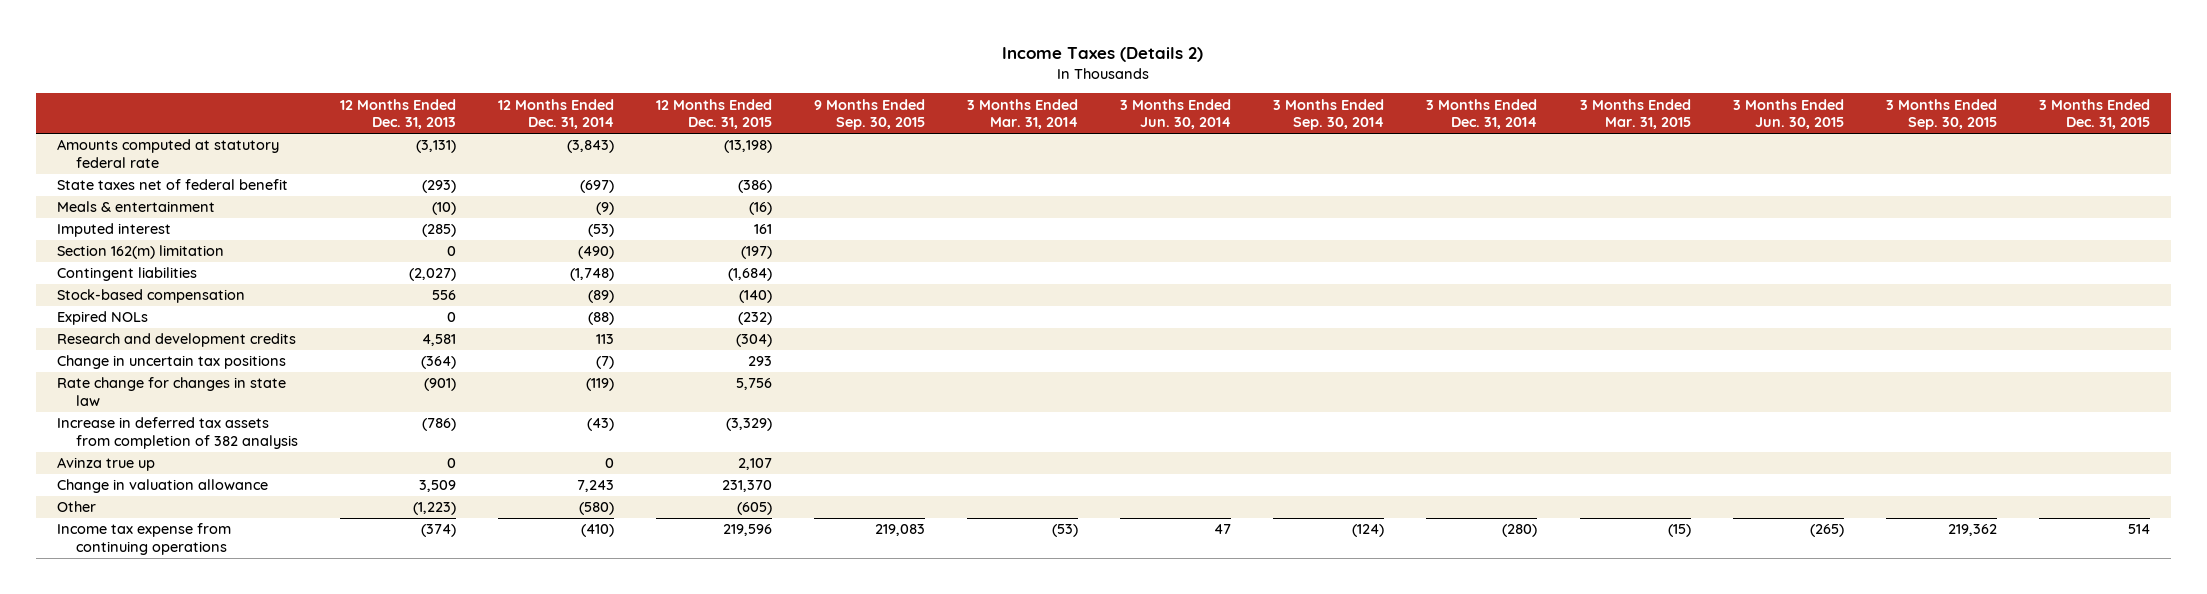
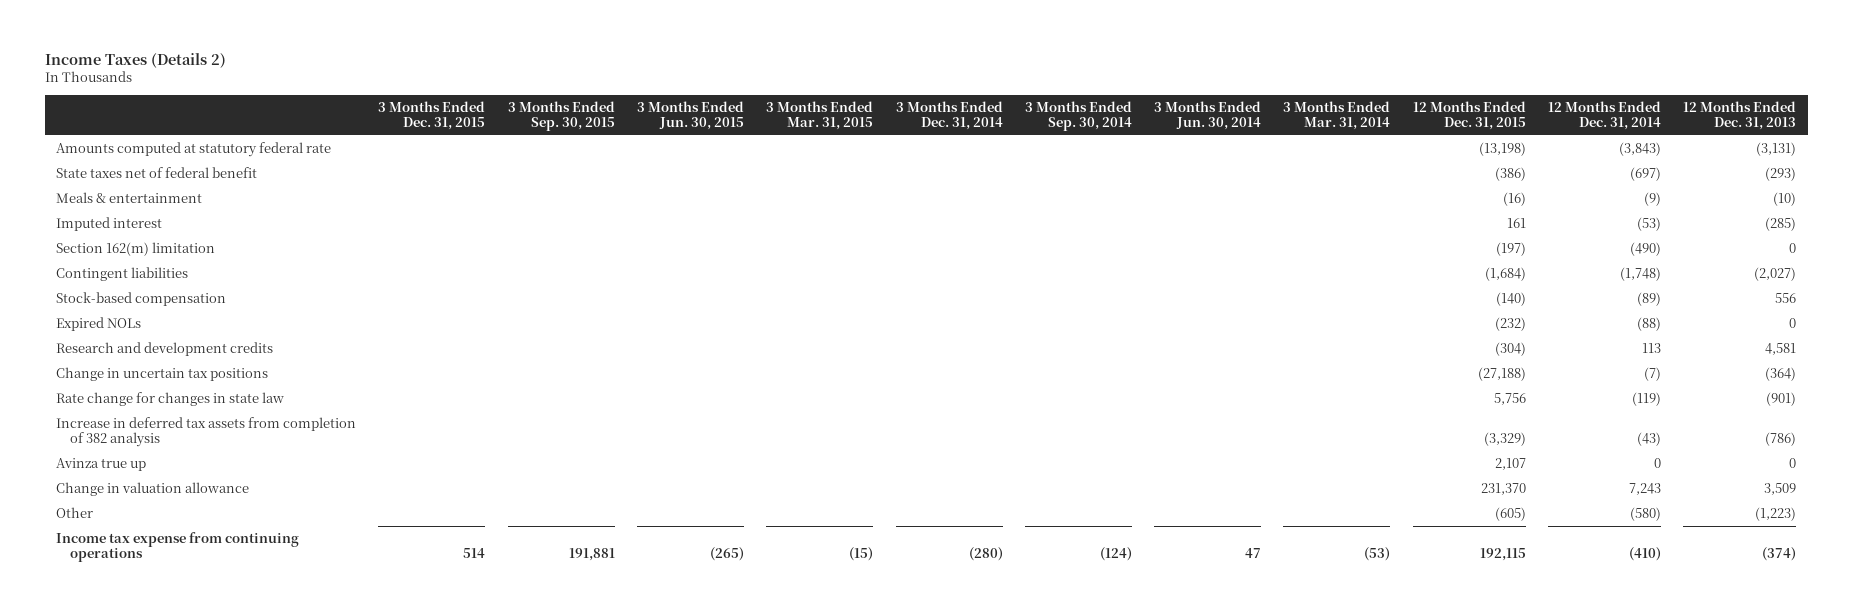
[814,98,926,131] 9 Months Ended Sep. 30, 2015 -> none
[747,356,772,367] 293 -> [1477,367,1526,382] (27,188)
[722,524,772,537] 219,596 -> [1479,548,1526,562] 192,115
[1947,524,1997,537] 219,362 -> [568,548,615,562] 191,881

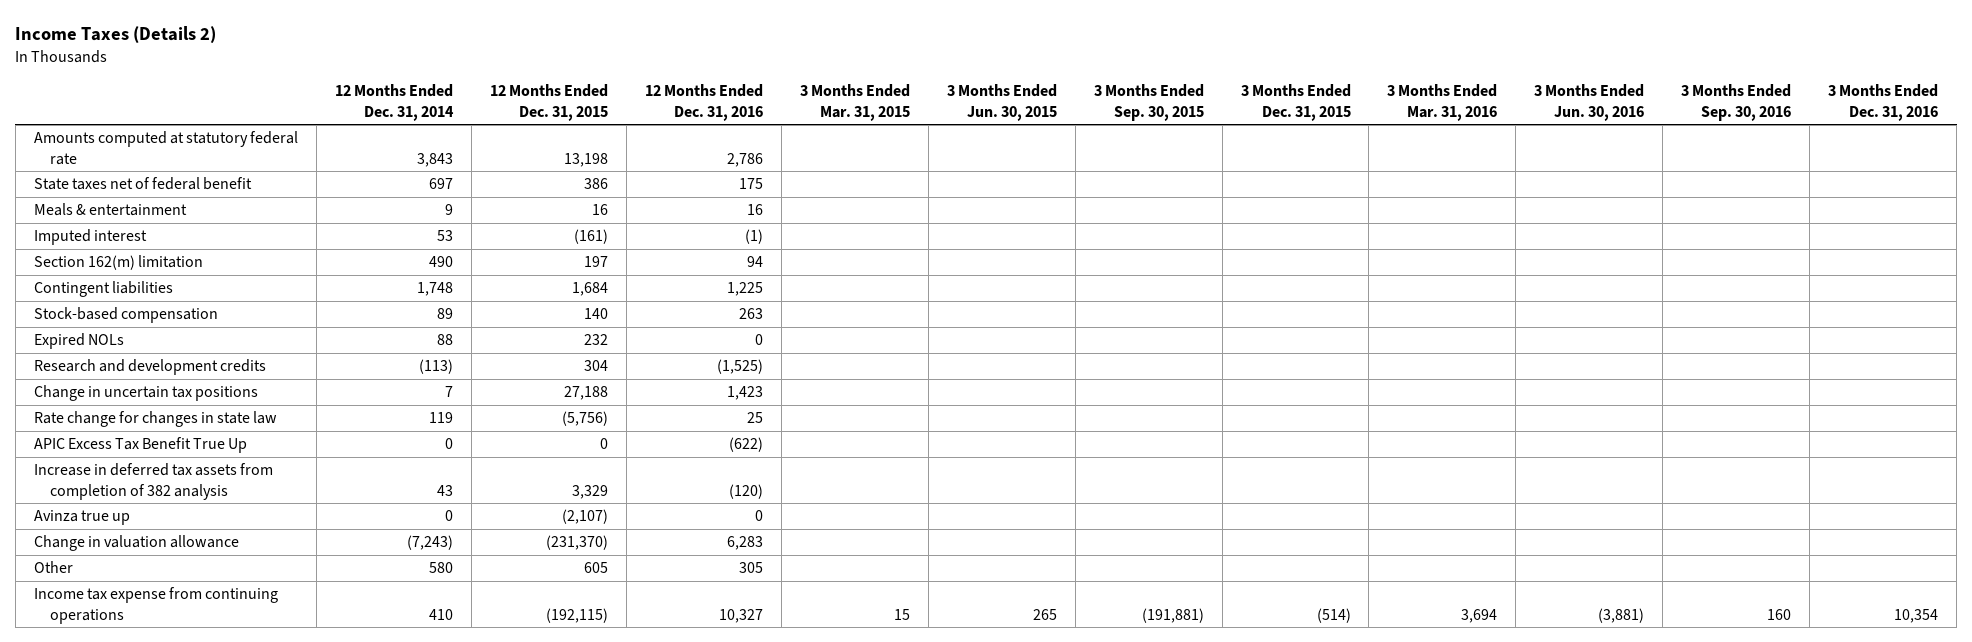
[895,101,1003,130] 3 Months Ended Dec. 31, 2014 -> none
[1024,101,1132,131] 3 Months Ended Sep. 30, 2014 -> none
[1154,101,1262,130] 3 Months Ended Jun. 30, 2014 -> none
[1283,101,1391,130] 3 Months Ended Mar. 31, 2014 -> none
[1683,101,1797,130] 12 Months Ended Dec. 31, 2013 -> none
none -> [644,84,763,121] 12 Months Ended Dec. 31, 2016
none -> [1387,84,1498,121] 3 Months Ended Mar. 31, 2016
none -> [1534,84,1645,121] 3 Months Ended Jun. 30, 2016
none -> [1681,84,1792,121] 3 Months Ended Sep. 30, 2016
none -> [1828,84,1939,121] 3 Months Ended Dec. 31, 2016
[1478,142,1526,157] (13,198) -> [563,152,608,167] 13,198
[1619,142,1662,157] (3,843) -> [416,152,453,167] 3,843
[1494,167,1526,182] (386) -> [583,178,608,190] 386
[1630,167,1662,182] (697) -> [428,178,453,190] 697
[1502,192,1526,207] (16) -> [591,204,608,216] 16
[1644,192,1662,207] (9) -> [444,204,453,216] 9
[1506,218,1526,229] 161 -> [573,229,608,245] (161)
[1637,217,1662,232] (53) -> [436,230,453,242] 53
[1495,242,1526,257] (197) -> [583,256,608,268] 197
[1630,242,1662,257] (490) -> [428,256,453,268] 490
[1484,267,1526,282] (1,684) -> [571,282,608,297] 1,684
[1620,267,1662,282] (1,748) -> [416,282,453,297] 1,748
[1495,292,1526,307] (140) -> [583,308,608,320] 140
[1637,292,1662,307] (89) -> [436,308,453,320] 89
[1494,317,1526,332] (232) -> [583,334,608,346] 232
[1637,317,1662,332] (88) -> [436,334,453,346] 88
[1494,342,1526,357] (304) -> [583,360,608,372] 304
[1642,343,1662,354] 113 -> [418,359,453,375] (113)
[1477,367,1526,382] (27,188) -> [563,386,608,401] 27,188
[1644,367,1662,382] (7) -> [444,386,453,398] 7
[1493,393,1526,406] 5,756 -> [561,411,608,427] (5,756)
[1632,392,1662,407] (119) -> [428,412,453,424] 119
none -> [33,437,247,454] APIC Excess Tax Benefit True Up
[1483,432,1526,447] (3,329) -> [571,484,608,499] 3,329
[1637,432,1662,447] (43) -> [436,484,453,496] 43
[1494,458,1526,471] 2,107 -> [561,509,608,525] (2,107)
[1480,483,1526,496] 231,370 -> [545,535,608,551] (231,370)
[1629,483,1662,496] 7,243 -> [406,535,453,551] (7,243)
[1494,507,1526,522] (605) -> [583,562,608,574] 605
[1630,507,1662,522] (580) -> [428,562,453,574] 580
[463,548,486,559] 514 -> [1316,607,1351,623] (514)
[568,548,615,562] 191,881 -> [1141,607,1204,623] (191,881)
[709,547,744,562] (265) -> [1032,608,1057,620] 265
[849,547,874,562] (15) -> [893,608,910,620] 15
[1479,548,1526,562] 192,115 -> [545,607,608,623] (192,115)
[1629,547,1662,562] (410) -> [428,608,453,620] 410

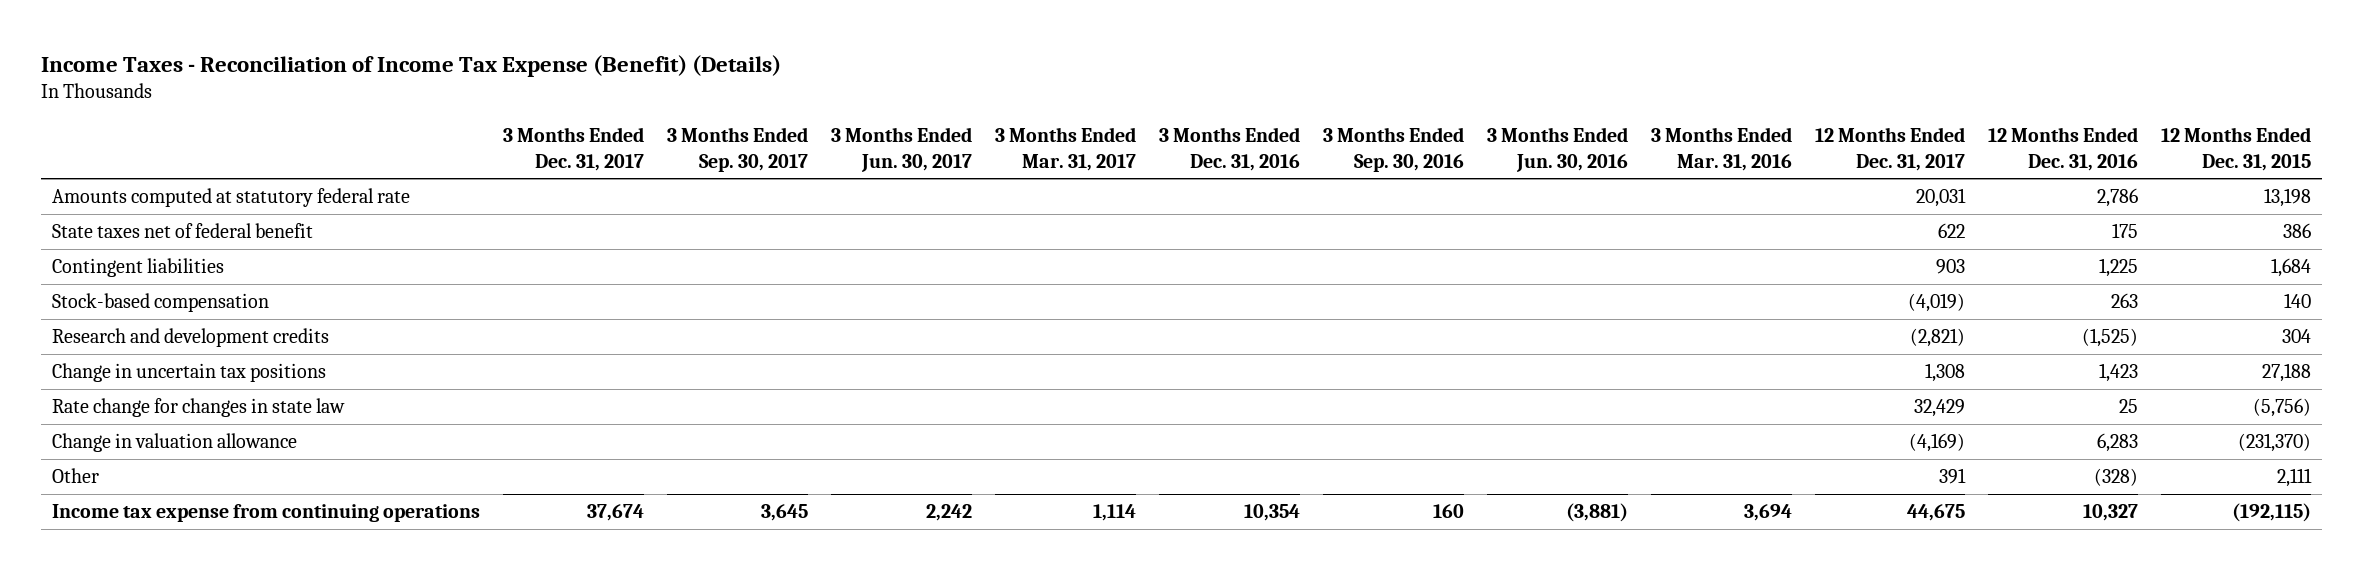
[15,26,217,44] Income Taxes (Details 2) -> [40,54,781,77] Income Taxes - Reconciliation of Income Tax Expense (Benefit) (Details)
[334,84,454,121] 12 Months Ended Dec. 31, 2014 -> none
[799,84,910,121] 3 Months Ended Mar. 31, 2015 -> none
[946,84,1057,121] 3 Months Ended Jun. 30, 2015 -> none
[1093,84,1204,121] 3 Months Ended Sep. 30, 2015 -> none
[1240,84,1351,121] 3 Months Ended Dec. 31, 2015 -> none
none -> [503,127,645,171] 3 Months Ended Dec. 31, 2017
none -> [667,127,809,172] 3 Months Ended Sep. 30, 2017
none -> [831,127,973,172] 3 Months Ended Jun. 30, 2017
none -> [995,127,1137,171] 3 Months Ended Mar. 31, 2017
none -> [1815,127,1966,171] 12 Months Ended Dec. 31, 2017
[33,203,187,217] Meals & entertainment -> none
[33,229,147,246] Imputed interest -> none
[33,255,203,271] Section 162(m) limitation -> none
[33,333,124,350] Expired NOLs -> none
[33,437,247,454] APIC Excess Tax Benefit True Up -> none
[33,463,273,500] Increase in deferred tax assets from completion of 382 analysis -> none
[33,510,130,526] Avinza true up -> none
[583,562,608,574] 605 -> [2276,468,2312,488] 2,111
[738,562,763,574] 305 -> [2093,468,2138,487] (328)

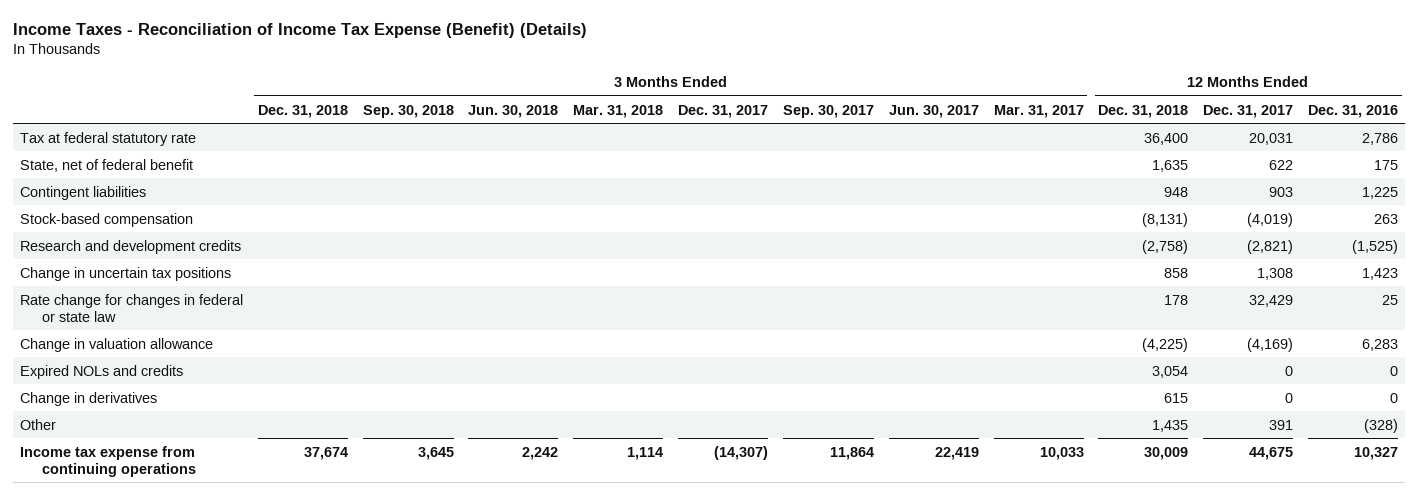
[1159,127,1301,171] 3 Months Ended Dec. 31, 2016 -> none
[1323,127,1465,172] 3 Months Ended Sep. 30, 2016 -> none
[1487,127,1629,172] 3 Months Ended Jun. 30, 2016 -> none
[1651,127,1793,171] 3 Months Ended Mar. 31, 2016 -> none
[2160,127,2311,171] 12 Months Ended Dec. 31, 2015 -> none
none -> [257,104,348,118] Dec. 31, 2018
none -> [362,104,454,118] Sep. 30, 2018
none -> [468,104,559,118] Jun. 30, 2018
none -> [573,104,664,118] Mar. 31, 2018
none -> [1098,104,1189,118] Dec. 31, 2018
[52,188,411,208] Amounts computed at statutory federal rate -> [19,131,196,146] Tax at federal statutory rate
[52,223,314,239] State taxes net of federal benefit -> [19,158,193,172] State, net of federal benefit
[52,398,346,418] Rate change for changes in state law -> [19,293,243,322] Rate change for changes in federal or state law
none -> [19,364,183,379] Expired NOLs and credits
none -> [19,391,157,406] Change in derivatives
[587,504,645,522] 37,674 -> [714,445,769,460] (14,307)
[761,504,809,522] 3,645 -> [829,446,874,460] 11,864
[926,504,973,522] 2,242 -> [934,446,979,460] 22,419
[1093,504,1137,522] 1,114 -> [1039,446,1084,460] 10,033

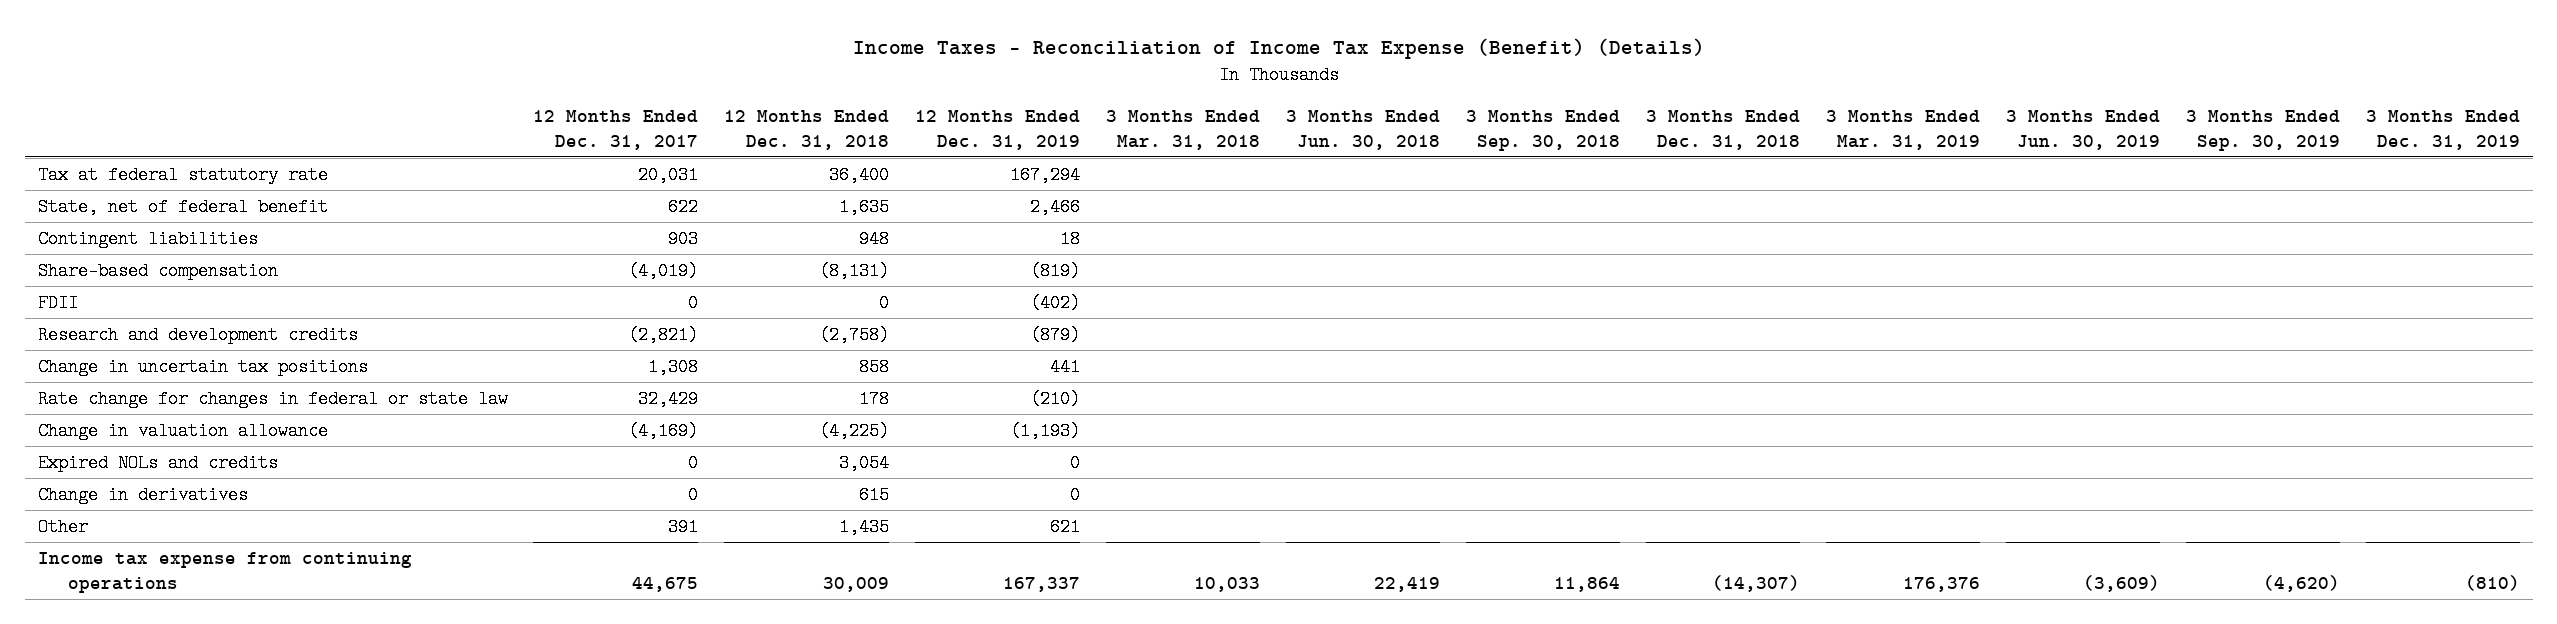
[678,104,769,118] Dec. 31, 2017 -> none
[782,104,874,118] Sep. 30, 2017 -> none
[888,104,979,118] Jun. 30, 2017 -> none
[993,104,1084,118] Mar. 31, 2017 -> none
[1307,104,1398,118] Dec. 31, 2016 -> none
none -> [915,109,1081,150] 12 Months Ended Dec. 31, 2019
none -> [1826,109,1981,150] 3 Months Ended Mar. 31, 2019
none -> [2006,109,2161,150] 3 Months Ended Jun. 30, 2019
none -> [2185,109,2340,151] 3 Months Ended Sep. 30, 2019
none -> [2365,109,2520,150] 3 Months Ended Dec. 31, 2019
[19,212,193,227] Stock-based compensation -> [37,262,278,281] Share-based compensation
none -> [37,294,78,313] FDII
[303,446,348,460] 37,674 -> [1712,574,1801,592] (14,307)
[417,446,454,460] 3,645 -> [1554,576,1621,592] 11,864
[522,446,559,460] 2,242 -> [1374,576,1441,592] 22,419
[627,446,664,460] 1,114 -> [1194,576,1261,592] 10,033

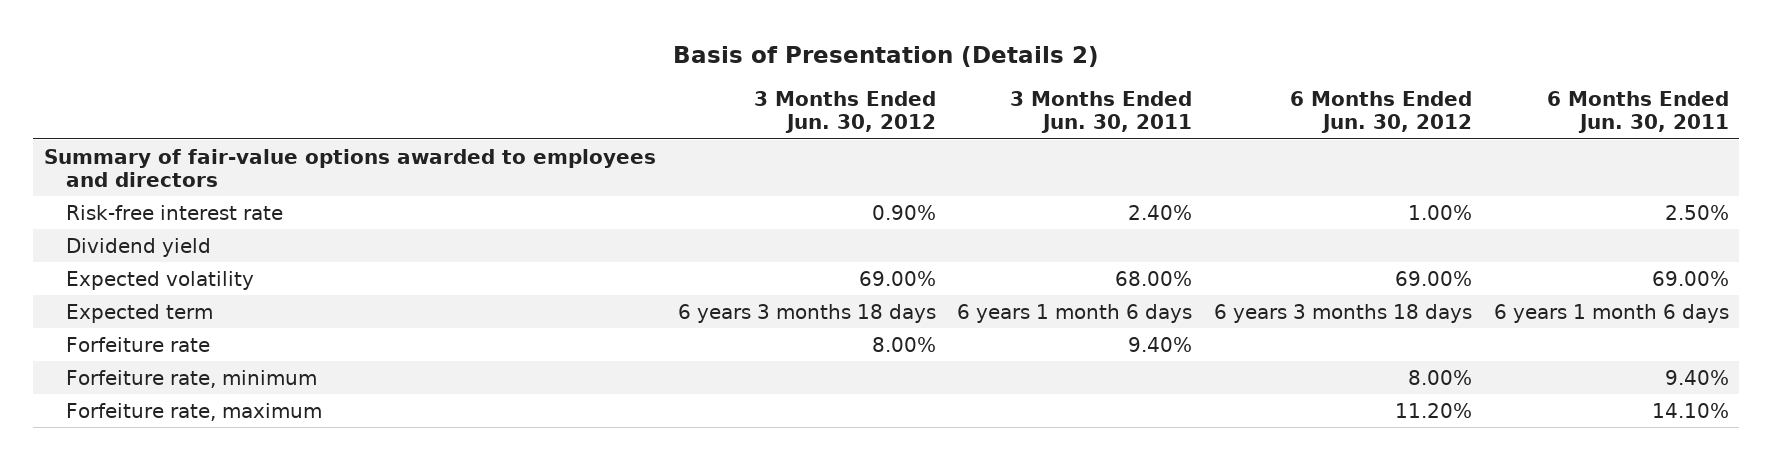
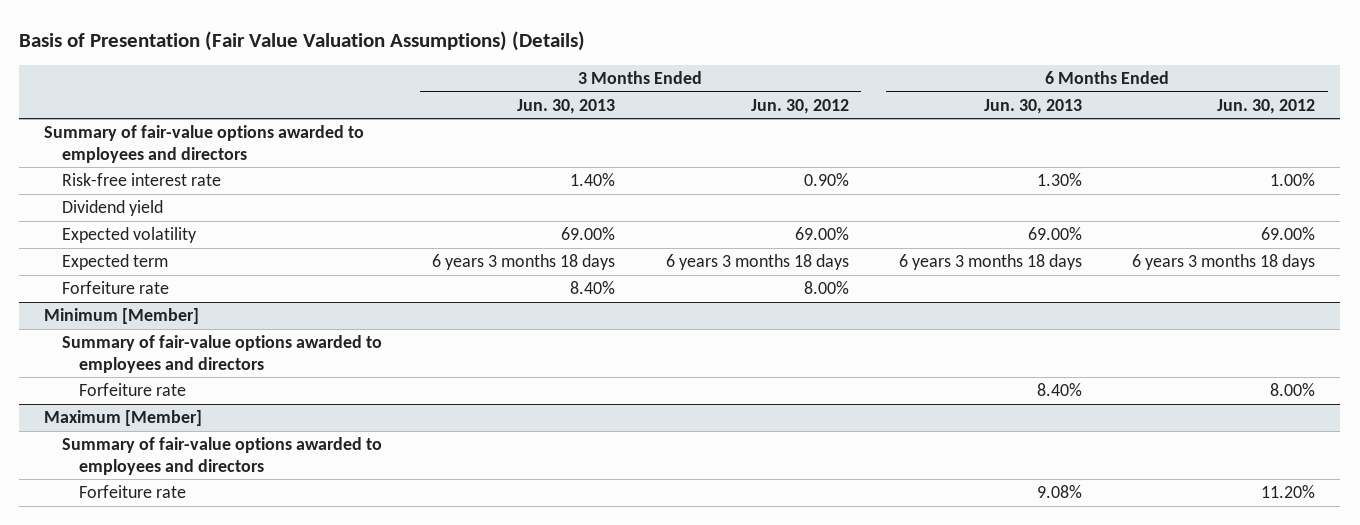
[673,46,1100,68] Basis of Presentation (Details 2) -> [19,31,586,52] Basis of Presentation (Fair Value Valuation Assumptions) (Details)
[1010,91,1193,134] 3 Months Ended Jun. 30, 2011 -> none
[1546,91,1729,134] 6 Months Ended Jun. 30, 2011 -> none
none -> [517,98,616,114] Jun. 30, 2013
none -> [983,98,1082,114] Jun. 30, 2013
none -> [44,308,200,325] Minimum [Member]
none -> [61,335,382,373] Summary of fair-value options awarded to employees and directors
[65,369,317,388] Forfeiture rate, minimum -> [79,383,187,397] Forfeiture rate
none -> [44,410,203,427] Maximum [Member]
none -> [61,437,382,475] Summary of fair-value options awarded to employees and directors
[65,402,322,421] Forfeiture rate, maximum -> [79,485,187,499] Forfeiture rate

